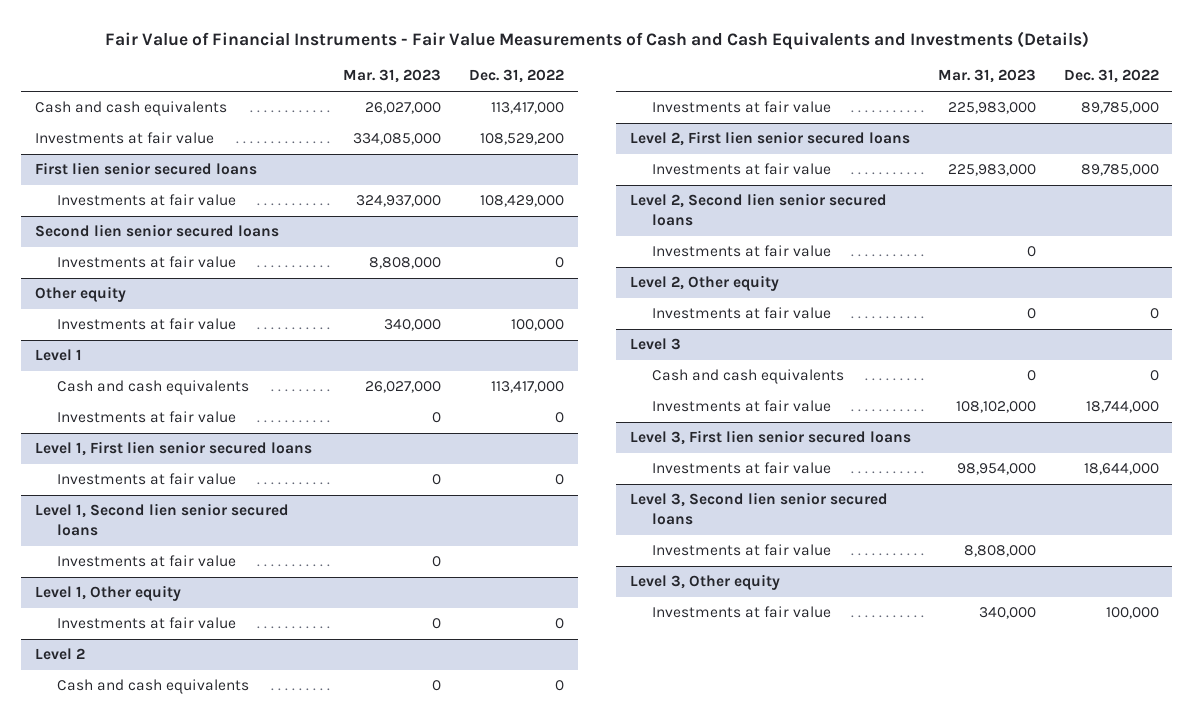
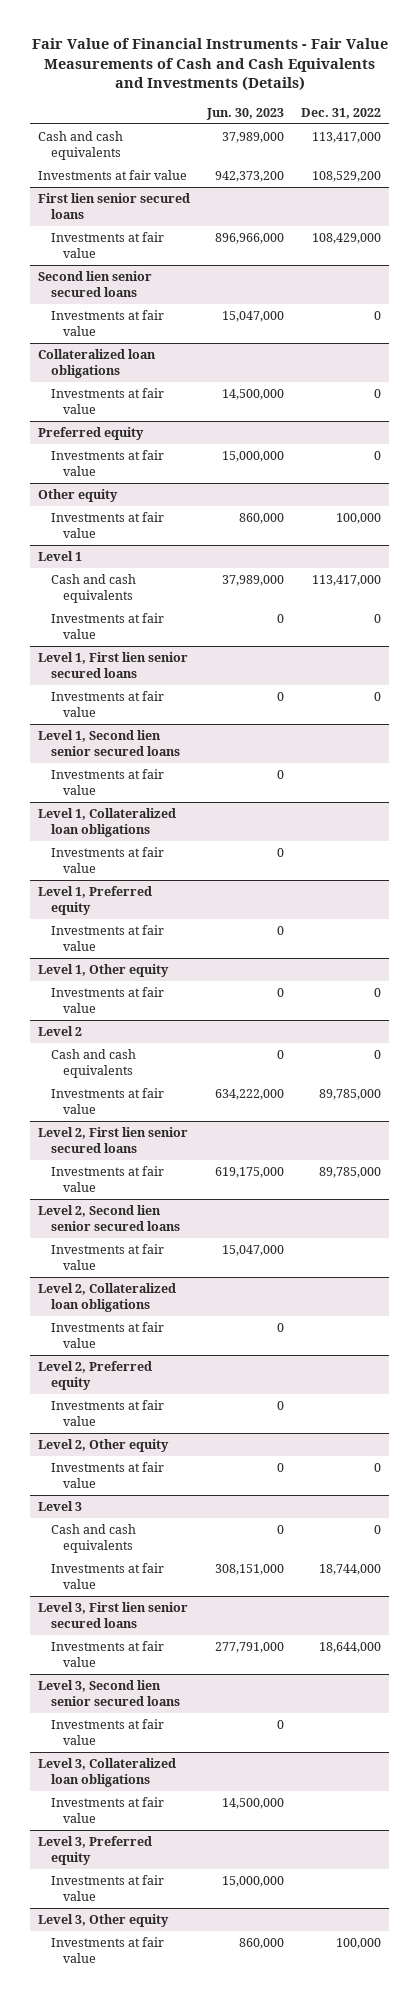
[343,69,442,84] Mar. 31, 2023 -> none
none -> [206,107,285,120] Jun. 30, 2023
none -> [38,348,157,378] Collateralized loan obligations
none -> [50,387,164,414] Investments at fair value
none -> [38,426,145,440] Preferred equity
none -> [50,449,164,476] Investments at fair value
none -> [38,807,177,837] Level 1, Collateralized loan obligations
none -> [50,846,164,873] Investments at fair value
none -> [38,885,153,915] Level 1, Preferred equity
none -> [50,924,164,951] Investments at fair value
none -> [38,1282,177,1312] Level 2, Collateralized loan obligations
none -> [50,1321,164,1348] Investments at fair value
none -> [38,1360,153,1390] Level 2, Preferred equity
none -> [50,1399,164,1426] Investments at fair value
none -> [38,1757,177,1787] Level 3, Collateralized loan obligations
none -> [50,1796,164,1823] Investments at fair value
none -> [38,1835,153,1865] Level 3, Preferred equity
none -> [50,1874,164,1901] Investments at fair value

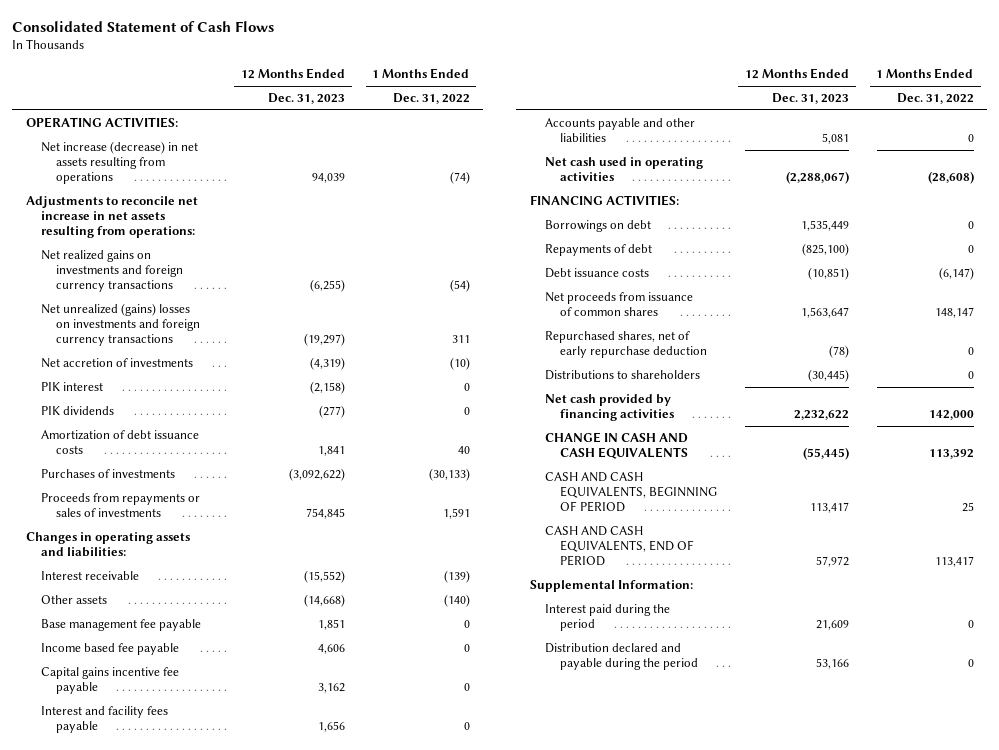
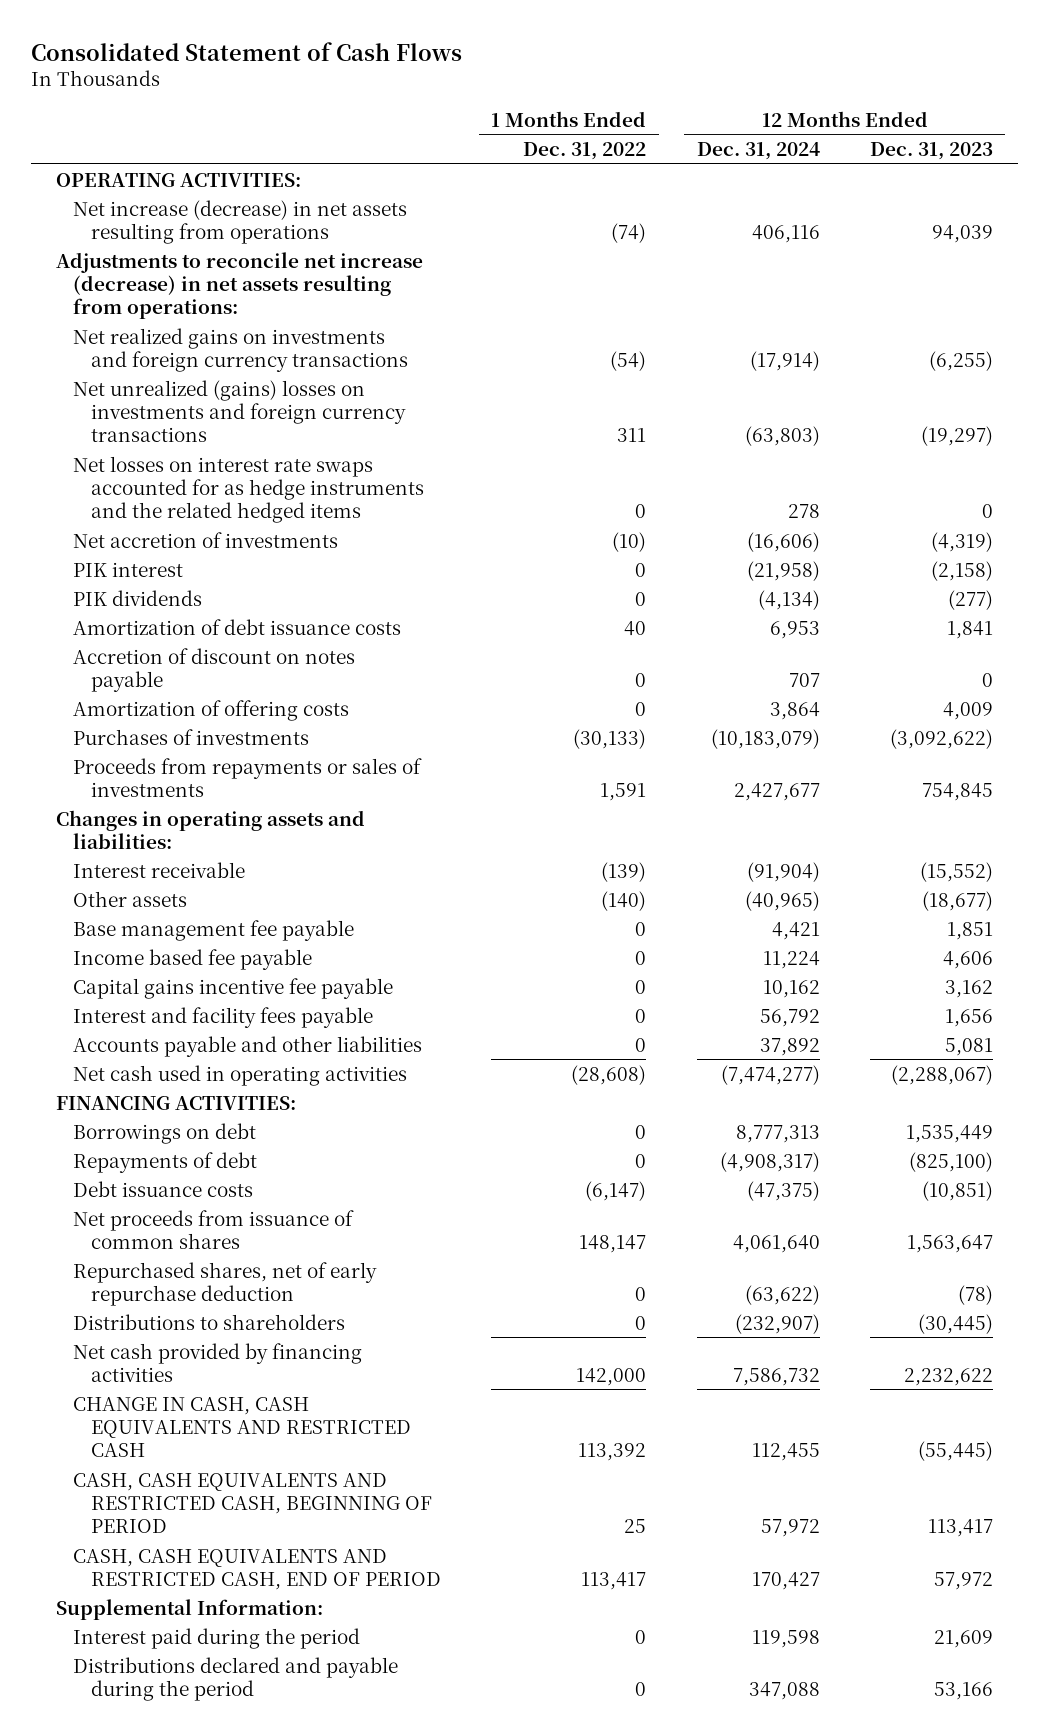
none -> [696,142,820,161] Dec. 31, 2024
[25,196,198,239] Adjustments to reconcile net increase in net assets resulting from operations: -> [56,251,424,320] Adjustments to reconcile net increase (decrease) in net assets resulting from operations:
none -> [73,455,424,524] Net losses on interest rate swaps accounted for as hedge instruments and the related hedged items
none -> [73,647,356,692] Accretion of discount on notes payable
none -> [73,699,350,721] Amortization of offering costs
[303,594,345,608] (14,668) -> [921,890,993,911] (18,677)
[545,432,689,460] CHANGE IN CASH AND CASH EQUIVALENTS -> [73,1396,411,1458] CHANGE IN CASH, CASH EQUIVALENTS AND RESTRICTED CASH
[545,472,718,513] CASH AND CASH EQUIVALENTS, BEGINNING OF PERIOD -> [73,1472,432,1534] CASH, CASH EQUIVALENTS AND RESTRICTED CASH, BEGINNING OF PERIOD
[545,526,695,567] CASH AND CASH EQUIVALENTS, END OF PERIOD -> [73,1548,441,1590] CASH, CASH EQUIVALENTS AND RESTRICTED CASH, END OF PERIOD
[545,643,699,671] Distribution declared and payable during the period -> [73,1656,399,1701] Distributions declared and payable during the period

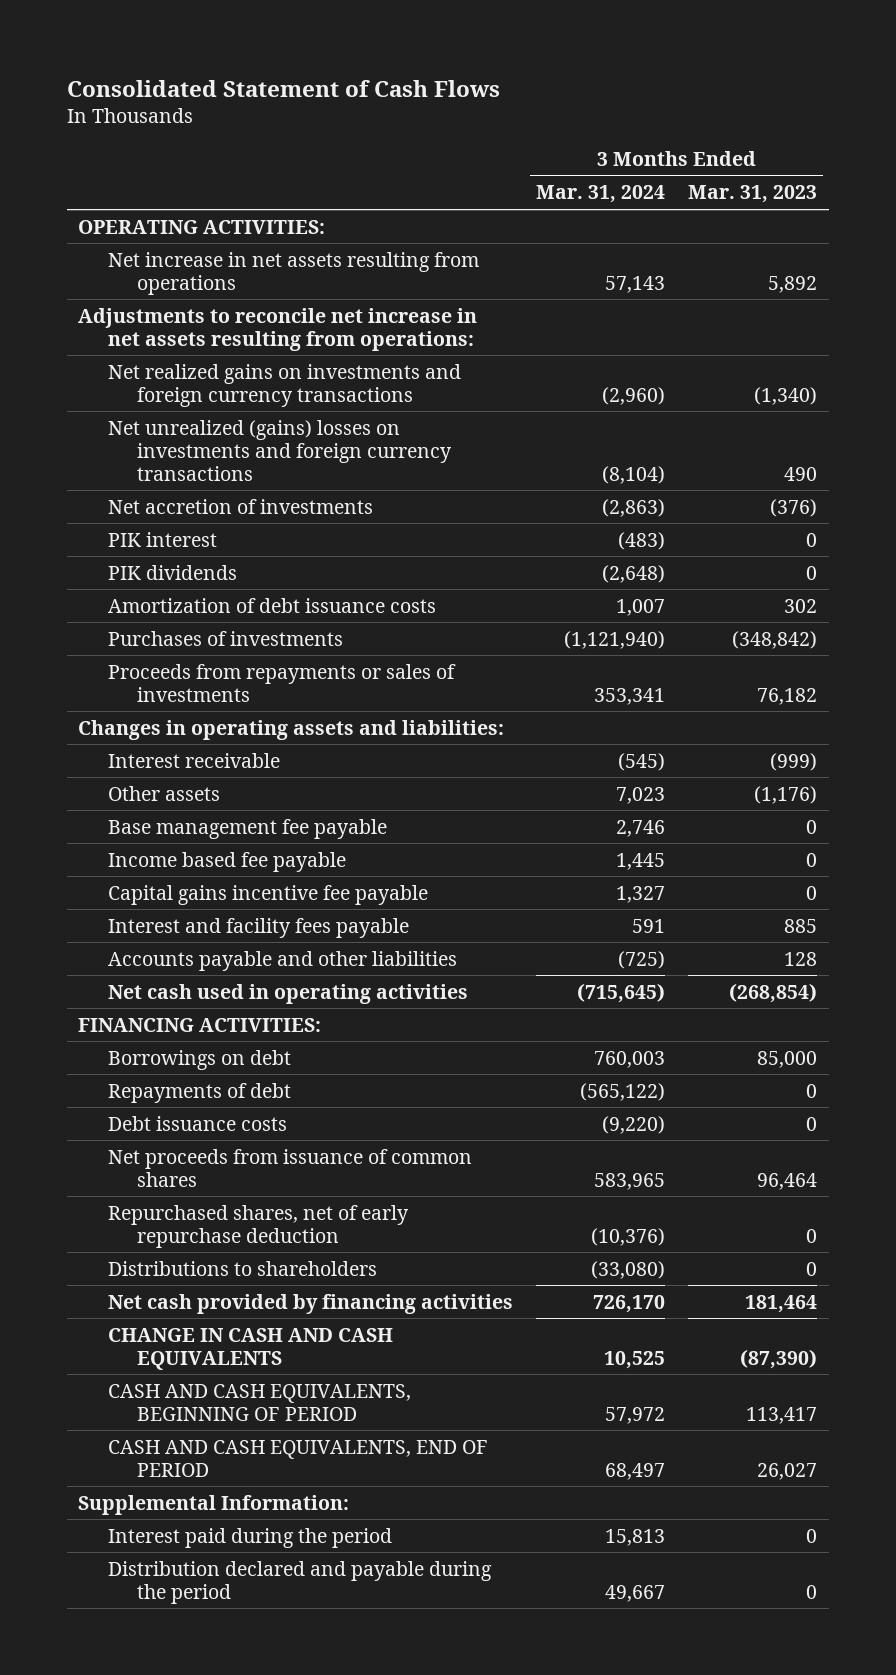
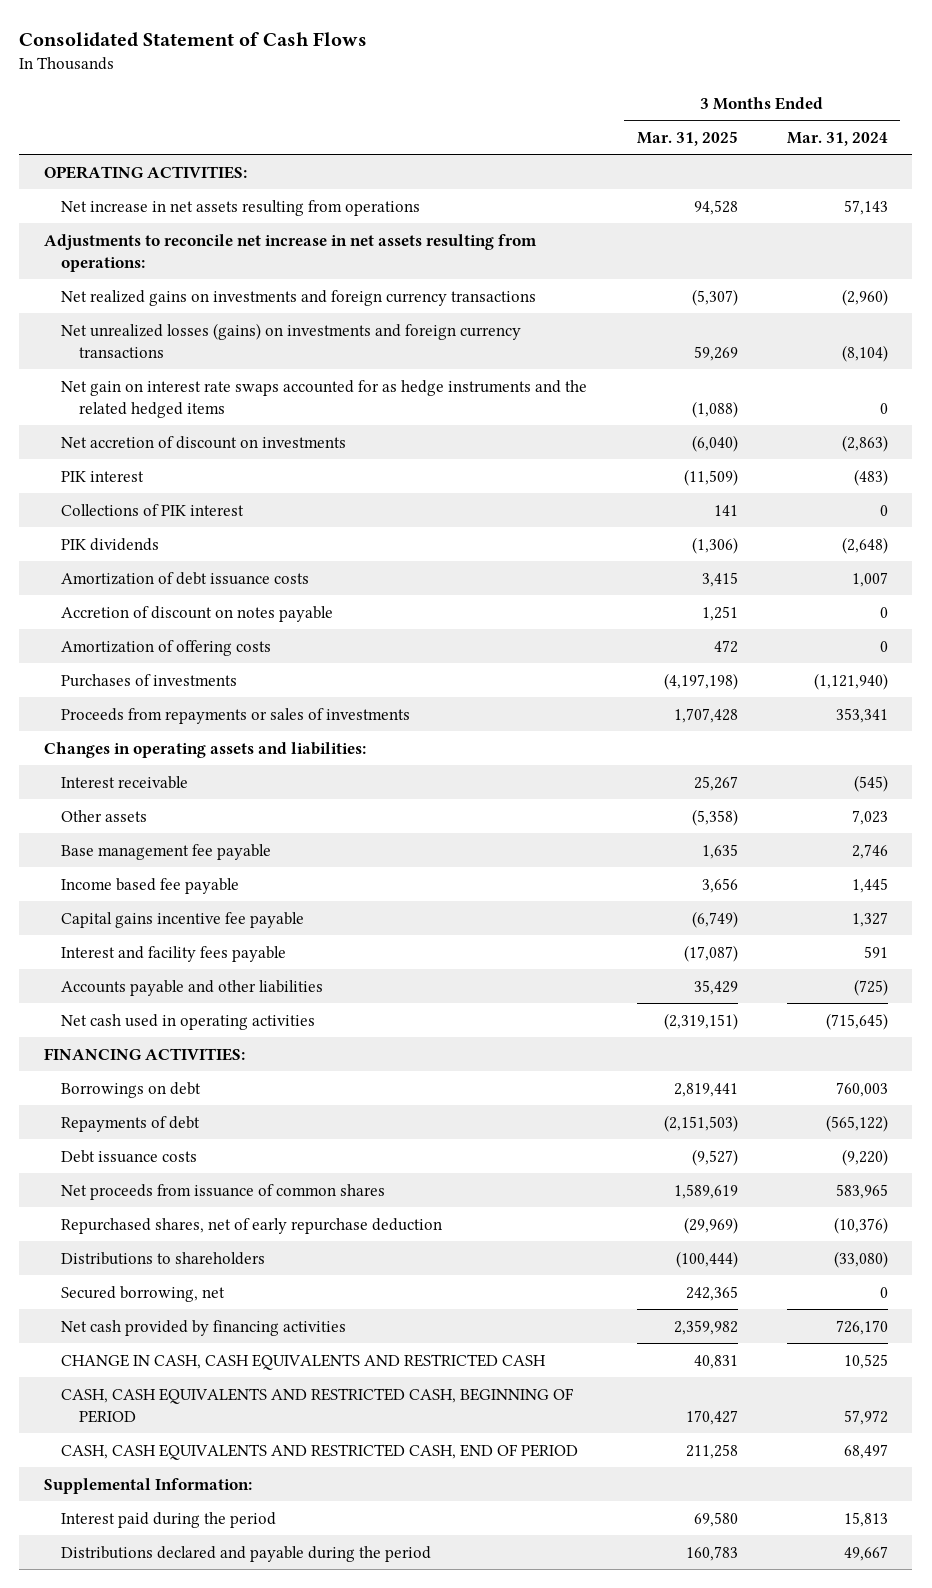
[688,185,818,204] Mar. 31, 2023 -> none
none -> [636,130,738,146] Mar. 31, 2025
[107,419,452,481] Net unrealized (gains) losses on investments and foreign currency transactions -> [61,322,522,358] Net unrealized losses (gains) on investments and foreign currency transactions
none -> [61,379,588,418] Net gain on interest rate swaps accounted for as hedge instruments and the related hedged items
[107,498,373,514] Net accretion of investments -> [61,435,347,449] Net accretion of discount on investments
none -> [61,503,245,516] Collections of PIK interest
none -> [61,605,334,622] Accretion of discount on notes payable
none -> [61,639,272,656] Amortization of offering costs
none -> [61,1285,226,1302] Secured borrowing, net
[107,1327,393,1370] CHANGE IN CASH AND CASH EQUIVALENTS -> [61,1353,547,1370] CHANGE IN CASH, CASH EQUIVALENTS AND RESTRICTED CASH
[107,1383,411,1421] CASH AND CASH EQUIVALENTS, BEGINNING OF PERIOD -> [61,1387,575,1423] CASH, CASH EQUIVALENTS AND RESTRICTED CASH, BEGINNING OF PERIOD
[107,1439,488,1477] CASH AND CASH EQUIVALENTS, END OF PERIOD -> [61,1443,579,1460] CASH, CASH EQUIVALENTS AND RESTRICTED CASH, END OF PERIOD
[107,1560,492,1604] Distribution declared and payable during the period -> [61,1545,432,1562] Distributions declared and payable during the period

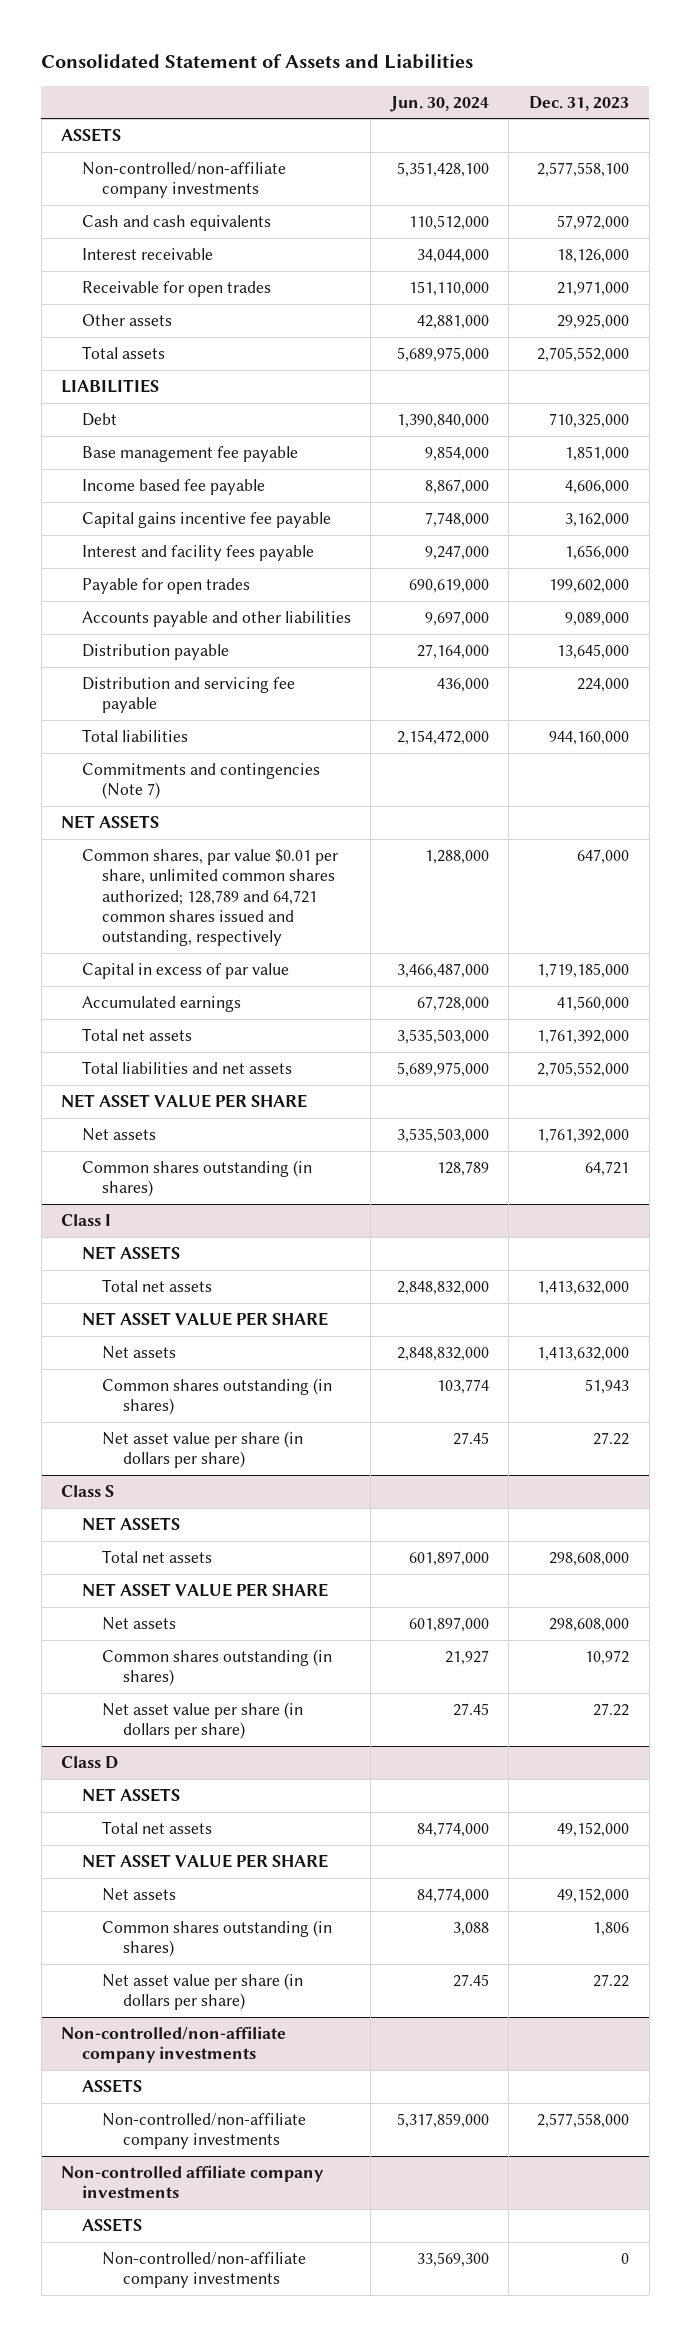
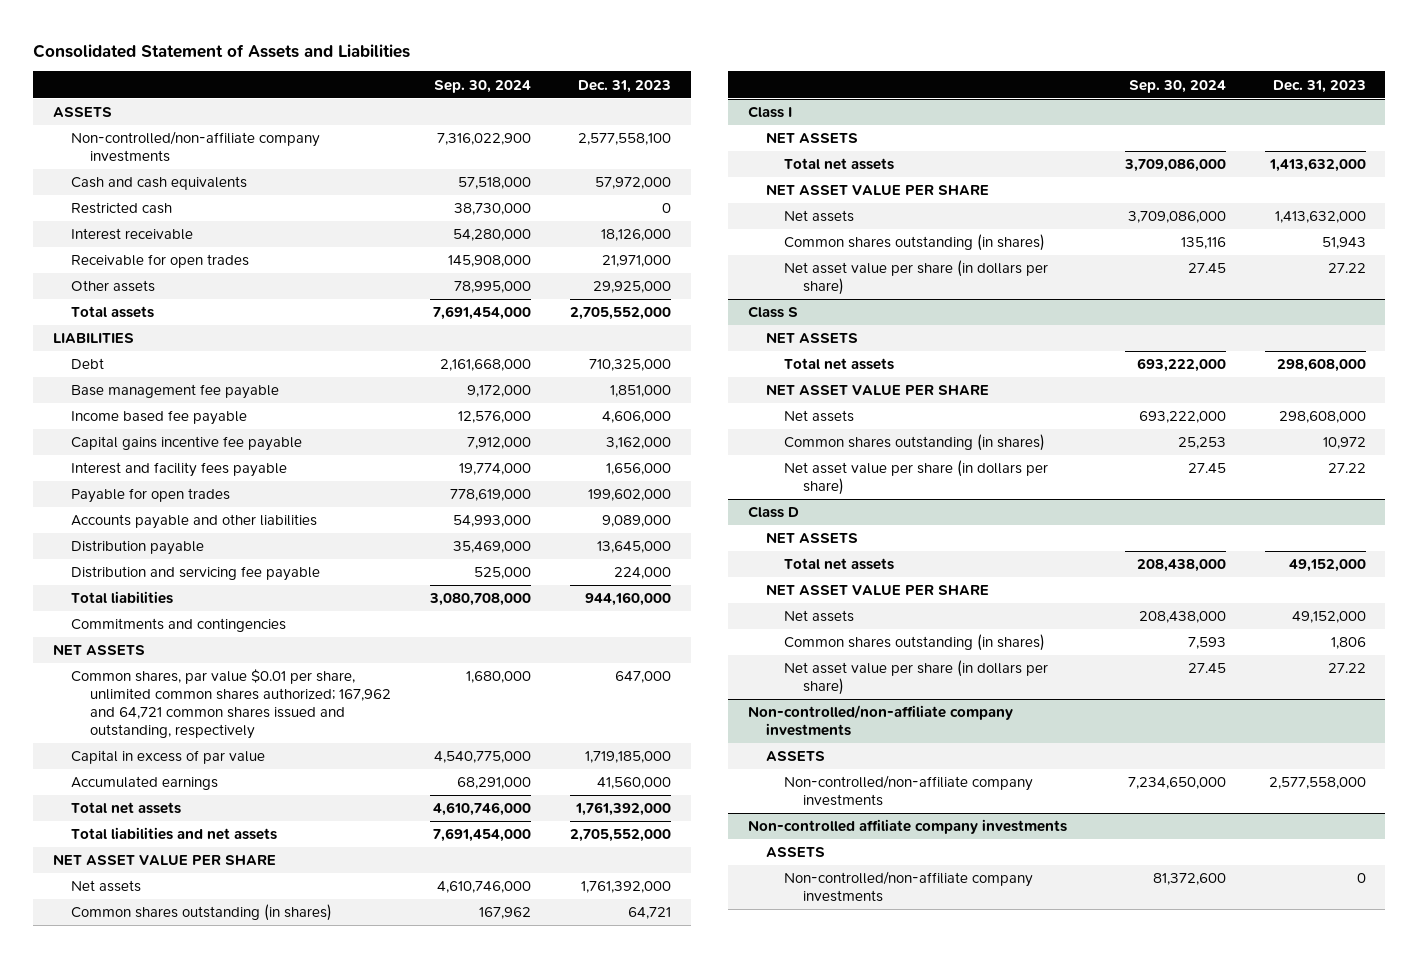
[389,95,489,112] Jun. 30, 2024 -> none
none -> [433,79,531,93] Sep. 30, 2024
none -> [71,202,173,215] Restricted cash
[81,762,320,800] Commitments and contingencies (Note 7) -> [71,618,287,633] Commitments and contingencies
[81,848,338,947] Common shares, par value $0.01 per share, unlimited common shares authorized; 128,789 and 64,721 common shares issued and outstanding, respectively -> [71,669,391,740] Common shares, par value $0.01 per share, unlimited common shares authorized; 167,962 and 64,721 common shares issued and outstanding, respectively

